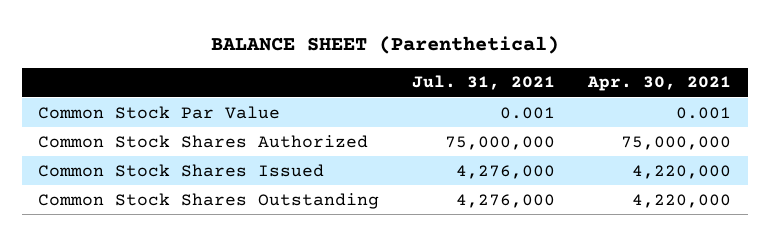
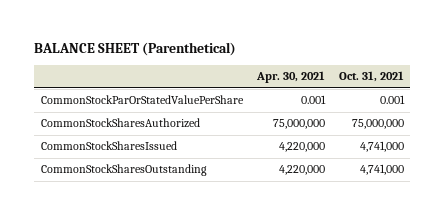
[412,75,556,91] Jul. 31, 2021 -> none
none -> [338,71,404,83] Oct. 31, 2021
[38,105,281,119] Common Stock Par Value -> [41,95,245,105] CommonStockParOrStatedValuePerShare
[38,134,369,148] Common Stock Shares Authorized -> [41,118,201,129] CommonStockSharesAuthorized
[38,163,325,177] Common Stock Shares Issued -> [41,141,178,151] CommonStockSharesIssued
[38,192,380,209] Common Stock Shares Outstanding -> [41,164,208,177] CommonStockSharesOutstanding

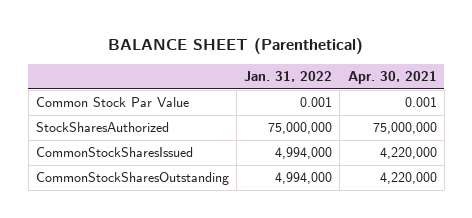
[338,71,404,83] Oct. 31, 2021 -> none
none -> [244,71,333,83] Jan. 31, 2022
[41,95,245,105] CommonStockParOrStatedValuePerShare -> [35,97,189,108] Common Stock Par Value
[41,118,201,129] CommonStockSharesAuthorized -> [35,122,169,133] StockSharesAuthorized

